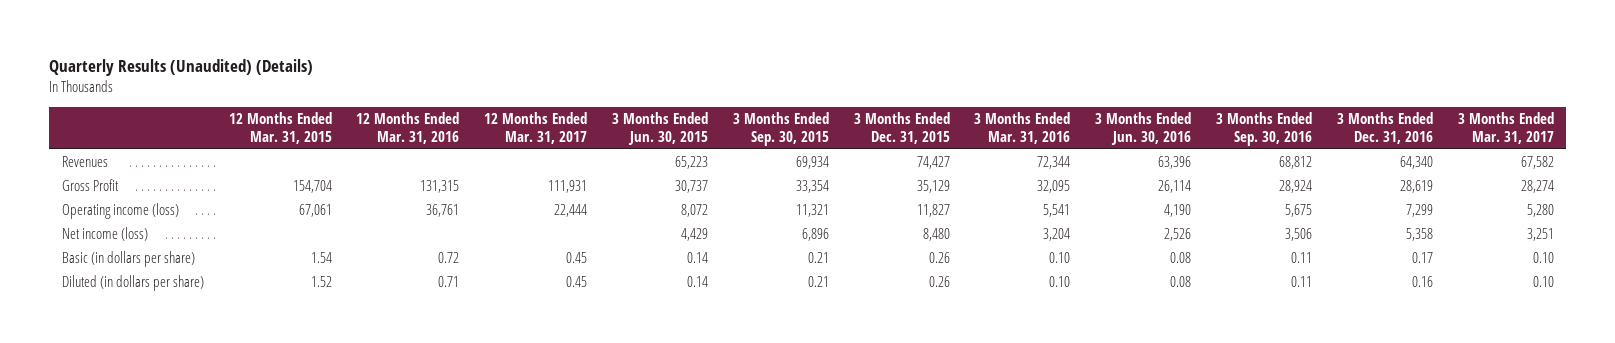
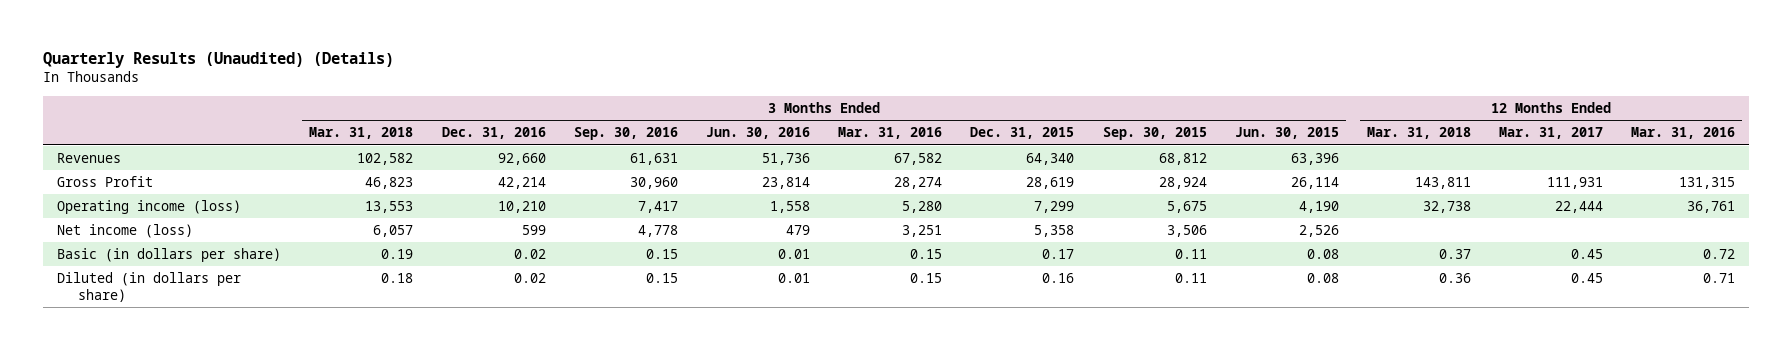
[228,112,332,145] 12 Months Ended Mar. 31, 2015 -> none
[1457,112,1554,145] 3 Months Ended Mar. 31, 2017 -> none
none -> [309,127,414,140] Mar. 31, 2018
none -> [1366,127,1471,140] Mar. 31, 2018
[675,156,709,170] 65,223 -> [1290,153,1339,166] 63,396
[795,156,829,170] 69,934 -> [1158,153,1207,166] 68,812
[916,156,950,170] 74,427 -> [1026,153,1075,166] 64,340
[1037,156,1071,170] 72,344 -> [894,153,943,166] 67,582
[1158,156,1192,170] 63,396 -> [761,153,810,166] 51,736
[1279,156,1313,170] 68,812 -> [629,153,678,166] 61,631
[1399,156,1433,170] 64,340 -> [497,153,546,166] 92,660
[675,180,709,194] 30,737 -> [1290,177,1339,190] 26,114
[795,180,829,194] 33,354 -> [1158,177,1207,190] 28,924
[916,180,950,194] 35,129 -> [1026,177,1075,190] 28,619
[1037,180,1071,194] 32,095 -> [894,177,943,190] 28,274
[1158,180,1192,194] 26,114 -> [761,177,810,190] 23,814
[1279,180,1313,194] 28,924 -> [629,177,678,190] 30,960
[1399,180,1433,194] 28,619 -> [497,177,546,190] 42,214
[681,204,709,218] 8,072 -> [1298,201,1339,214] 4,190
[795,204,829,218] 11,321 -> [1166,201,1207,214] 5,675
[916,204,950,218] 11,827 -> [1034,201,1075,214] 7,299
[1043,204,1071,218] 5,541 -> [902,201,943,214] 5,280
[1164,204,1192,218] 4,190 -> [769,201,810,214] 1,558
[1285,204,1313,218] 5,675 -> [637,201,678,214] 7,417
[1405,204,1433,218] 7,299 -> [497,201,546,214] 10,210
[681,228,709,242] 4,429 -> [1298,225,1339,238] 2,526
[801,228,829,242] 6,896 -> [1166,225,1207,238] 3,506
[922,228,950,242] 8,480 -> [1034,225,1075,238] 5,358
[1043,228,1071,242] 3,204 -> [902,225,943,238] 3,251
[1164,228,1192,242] 2,526 -> [785,225,810,236] 479
[1285,228,1313,242] 3,506 -> [637,225,678,238] 4,778
[1405,228,1433,242] 5,358 -> [521,225,546,236] 599
[687,252,709,264] 0.14 -> [1306,249,1339,260] 0.08
[807,252,829,264] 0.21 -> [1174,249,1207,260] 0.11
[928,252,950,264] 0.26 -> [1042,249,1075,260] 0.17
[1049,252,1071,264] 0.10 -> [910,249,943,260] 0.15
[1170,252,1192,264] 0.08 -> [777,249,810,260] 0.01
[1291,252,1313,264] 0.11 -> [645,249,678,260] 0.15
[1411,252,1433,264] 0.17 -> [513,249,546,260] 0.02
[687,276,709,288] 0.14 -> [1306,273,1339,284] 0.08
[807,276,829,288] 0.21 -> [1174,273,1207,284] 0.11
[928,276,950,288] 0.26 -> [1042,273,1075,284] 0.16
[1049,276,1071,288] 0.10 -> [910,273,943,284] 0.15
[1170,276,1192,288] 0.08 -> [777,273,810,284] 0.01
[1291,276,1313,288] 0.11 -> [645,273,678,284] 0.15
[1411,276,1433,288] 0.16 -> [513,273,546,284] 0.02

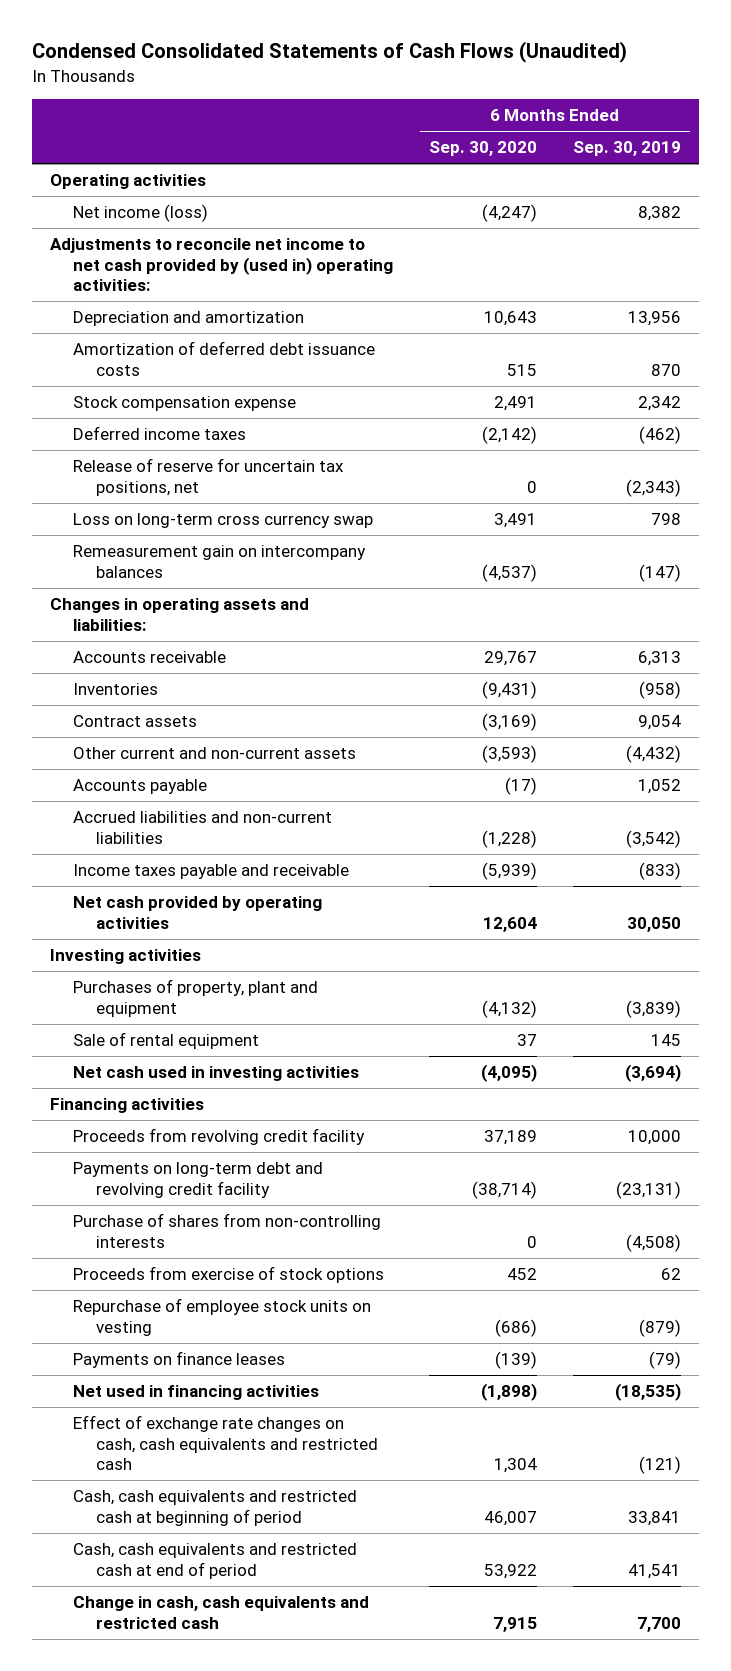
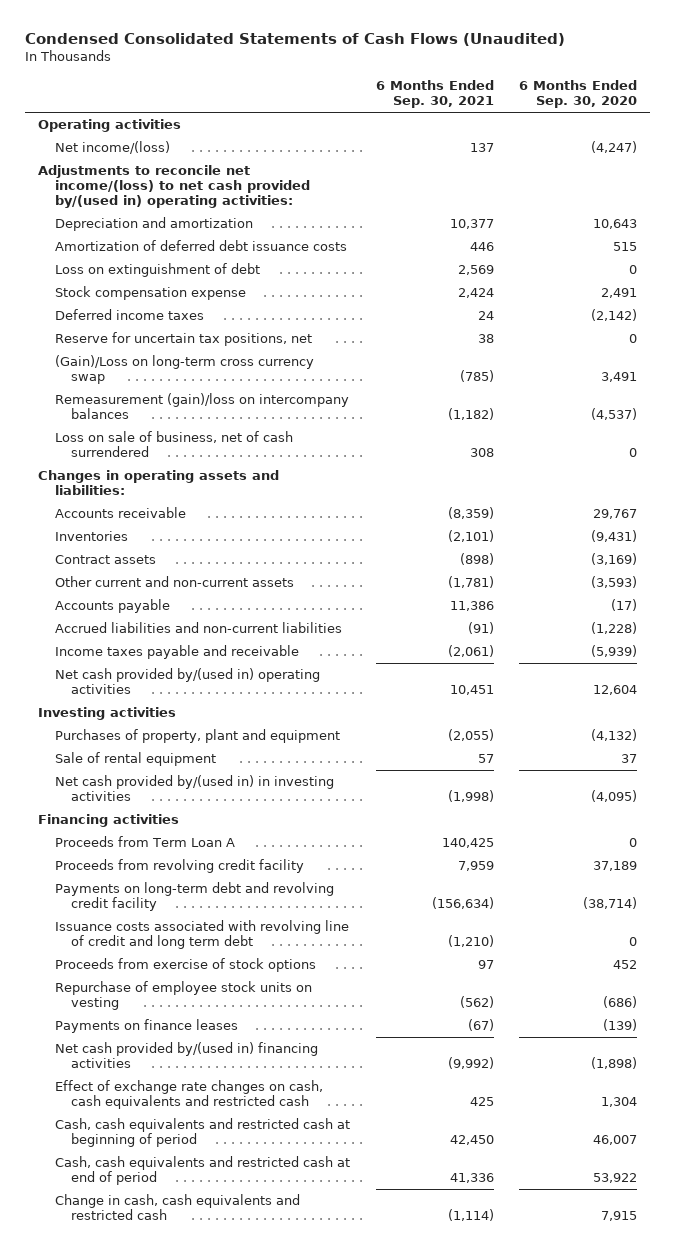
[573,141,682,157] Sep. 30, 2019 -> none
none -> [375,80,494,109] 6 Months Ended Sep. 30, 2021
[72,204,208,223] Net income (loss) -> [54,141,170,155] Net income/(loss)
[49,238,393,292] Adjustments to reconcile net income to net cash provided by (used in) operating activities: -> [37,165,310,209] Adjustments to reconcile net income/(loss) to net cash provided by/(used in) operating activities:
none -> [54,263,260,278] Loss on extinguishment of debt
[72,458,344,496] Release of reserve for uncertain tax positions, net -> [54,332,312,347] Reserve for uncertain tax positions, net
[72,513,373,529] Loss on long-term cross currency swap -> [54,355,314,385] (Gain)/Loss on long-term cross currency swap
[72,545,366,578] Remeasurement gain on intercompany balances -> [54,393,349,420] Remeasurement (gain)/loss on intercompany balances
none -> [54,431,293,458] Loss on sale of business, net of cash surrendered
[72,896,322,929] Net cash provided by operating activities -> [54,668,320,695] Net cash provided by/(used in) operating activities
[72,1066,359,1082] Net cash used in investing activities -> [54,775,334,802] Net cash provided by/(used in) in investing activities
none -> [54,836,235,848] Proceeds from Term Loan A
[72,1213,381,1248] Purchase of shares from non-controlling interests -> [54,920,349,950] Issuance costs associated with revolving line of credit and long term debt
[72,1385,319,1401] Net used in financing activities -> [54,1042,318,1069] Net cash provided by/(used in) financing activities

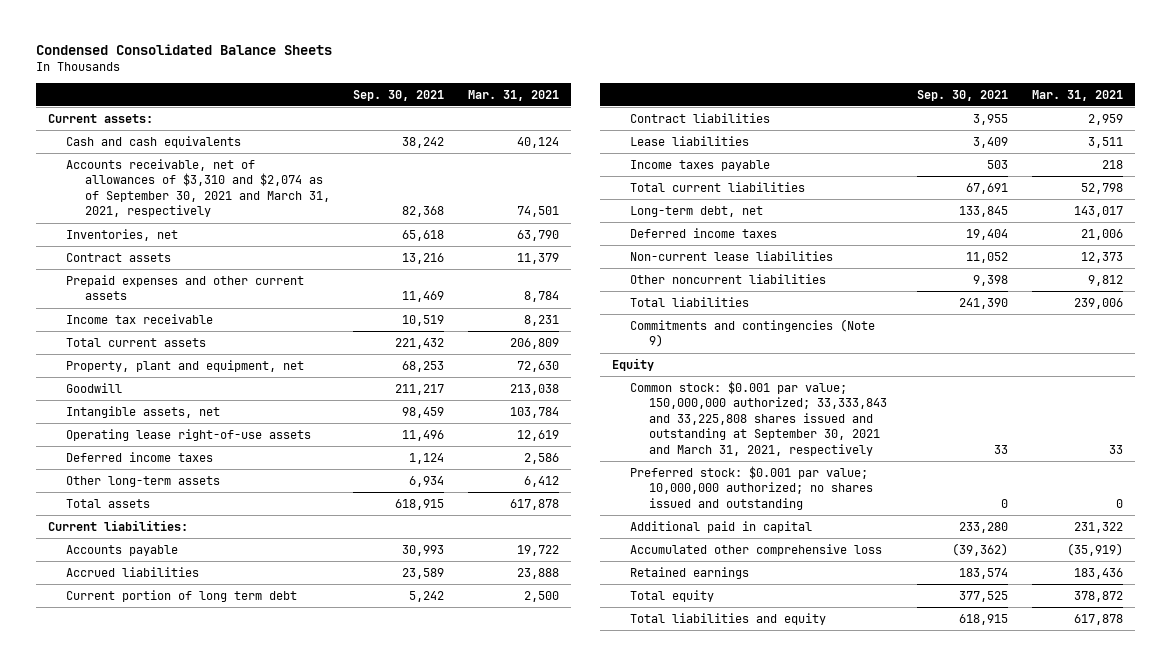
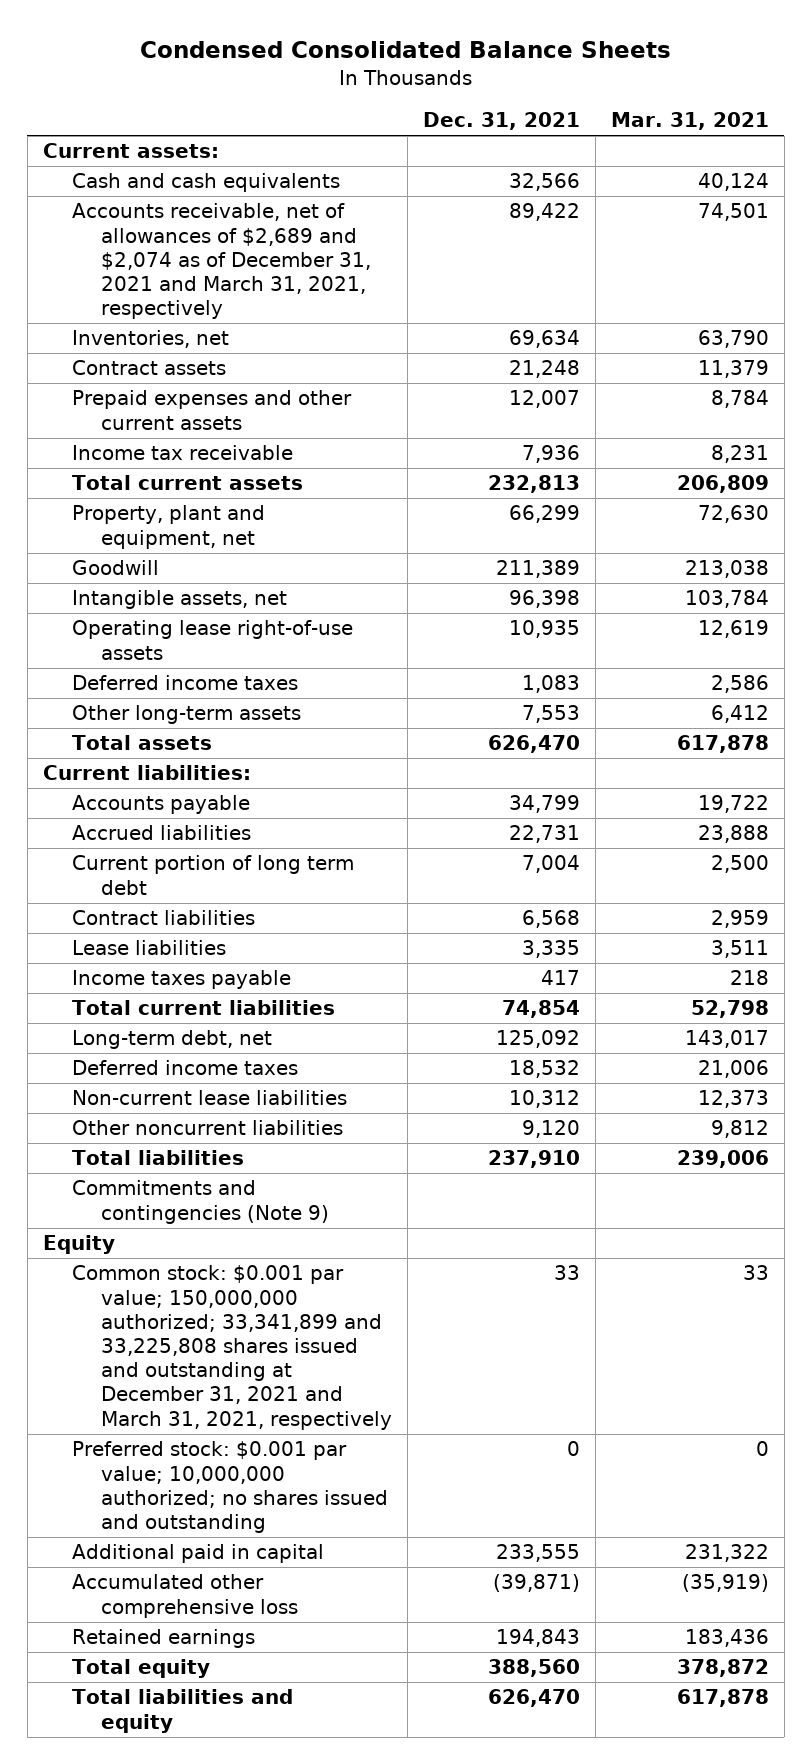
[353,89,445,101] Sep. 30, 2021 -> none
none -> [422,112,580,131] Dec. 31, 2021
[66,158,330,218] Accounts receivable, net of allowances of $3,310 and $2,074 as of September 30, 2021 and March 31, 2021, respectively -> [71,203,371,320] Accounts receivable, net of allowances of $2,689 and $2,074 as of December 31, 2021 and March 31, 2021, respectively
[630,380,887,456] Common stock: $0.001 par value; 150,000,000 authorized; 33,333,843 and 33,225,808 shares issued and outstanding at September 30, 2021 and March 31, 2021, respectively -> [71,1265,392,1430] Common stock: $0.001 par value; 150,000,000 authorized; 33,341,899 and 33,225,808 shares issued and outstanding at December 31, 2021 and March 31, 2021, respectively

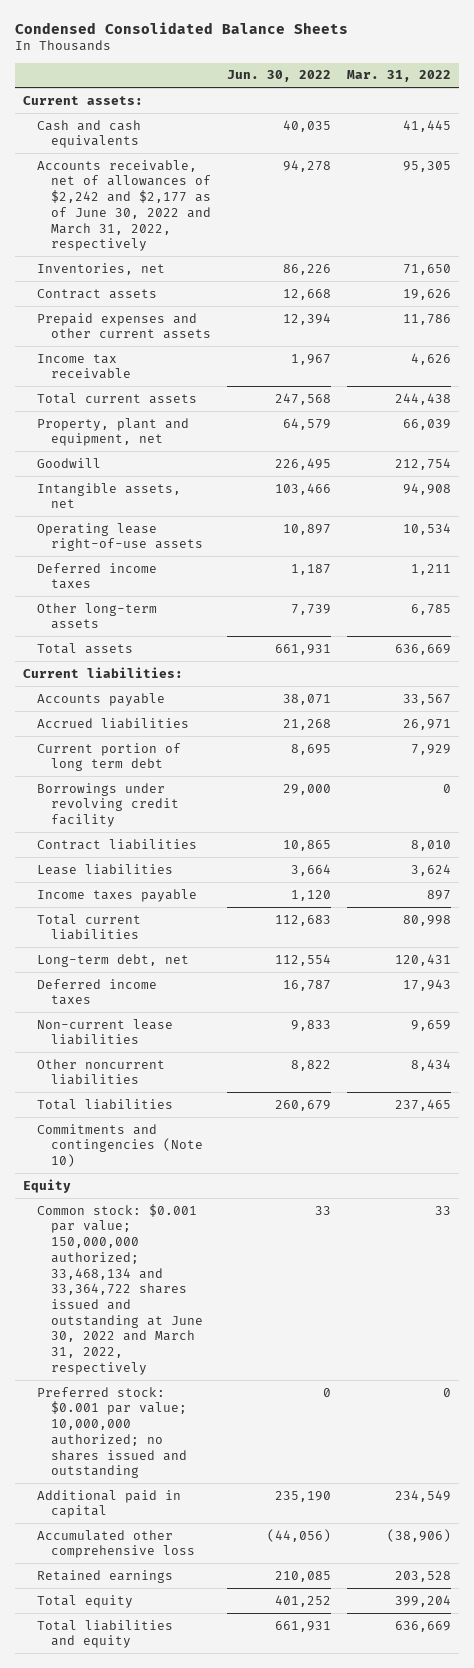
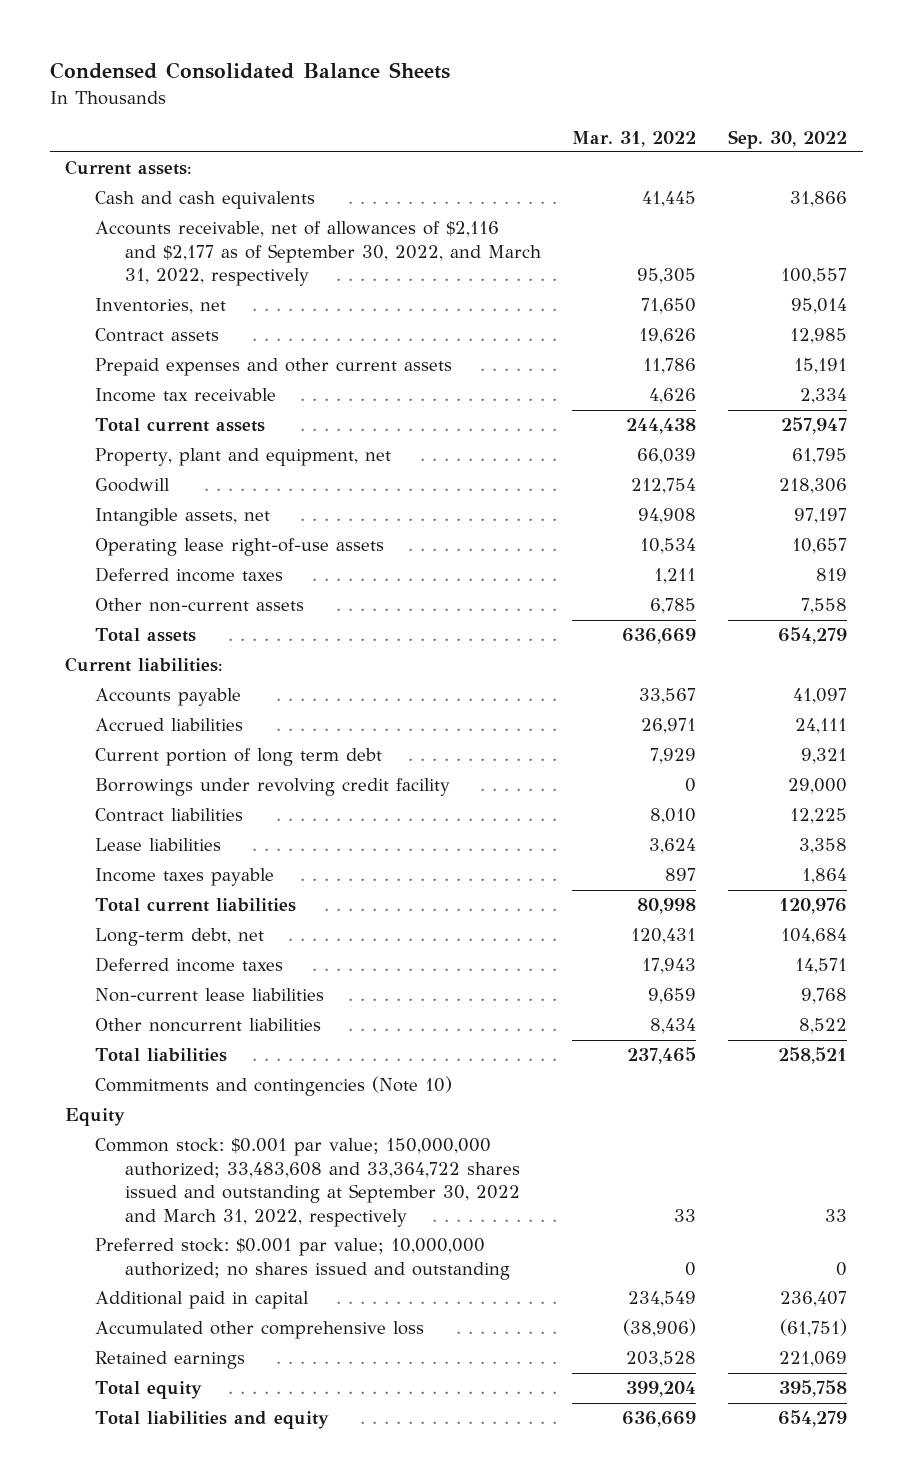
[227,70,332,83] Jun. 30, 2022 -> none
none -> [727,129,847,149] Sep. 30, 2022
[37,159,212,252] Accounts receivable, net of allowances of $2,242 and $2,177 as of June 30, 2022 and March 31, 2022, respectively -> [95,221,541,287] Accounts receivable, net of allowances of $2,116 and $2,177 as of September 30, 2022, and March 31, 2022, respectively
[37,602,158,630] Other long-term assets -> [95,598,305,613] Other non-current assets
[37,1203,204,1375] Common stock: $0.001 par value; 150,000,000 authorized; 33,468,134 and 33,364,722 shares issued and outstanding at June 30, 2022 and March 31, 2022, respectively -> [95,1138,520,1227] Common stock: $0.001 par value; 150,000,000 authorized; 33,483,608 and 33,364,722 shares issued and outstanding at September 30, 2022 and March 31, 2022, respectively

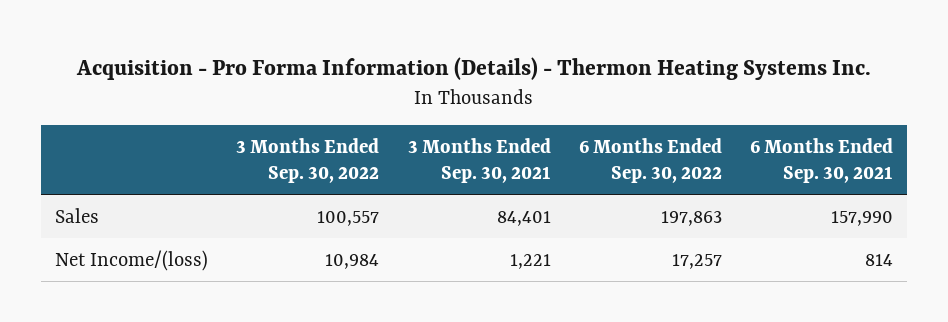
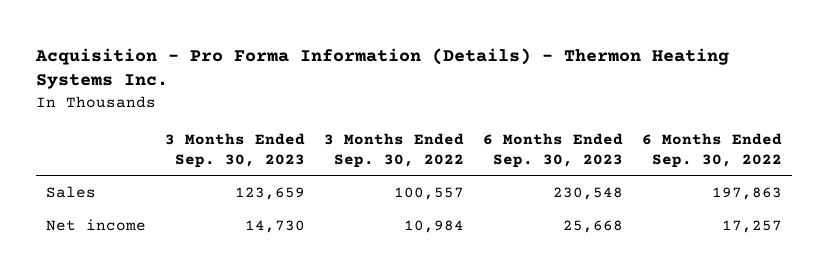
[407,137,551,184] 3 Months Ended Sep. 30, 2021 -> none
[750,137,894,184] 6 Months Ended Sep. 30, 2021 -> none
none -> [164,132,305,168] 3 Months Ended Sep. 30, 2023
none -> [483,132,624,168] 6 Months Ended Sep. 30, 2023
[55,249,209,271] Net Income/(loss) -> [45,218,146,231] Net income

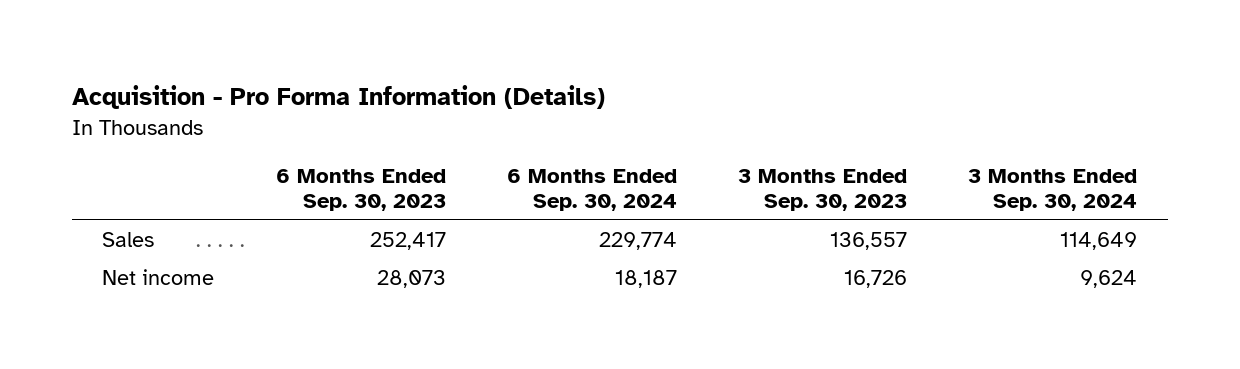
[35,47,730,90] Acquisition - Pro Forma Information (Details) - Thermon Heating Systems Inc. -> [71,85,605,110] Acquisition - Pro Forma Information (Details)
[323,132,464,168] 3 Months Ended Sep. 30, 2022 -> none
[642,132,783,168] 6 Months Ended Sep. 30, 2022 -> none
none -> [506,168,677,212] 6 Months Ended Sep. 30, 2024
none -> [968,168,1138,212] 3 Months Ended Sep. 30, 2024
[234,186,305,200] 123,659 -> [830,232,908,251] 136,557
[553,186,624,200] 230,548 -> [369,232,446,251] 252,417
[244,219,305,233] 14,730 -> [844,270,908,289] 16,726
[563,219,624,233] 25,668 -> [376,270,446,289] 28,073

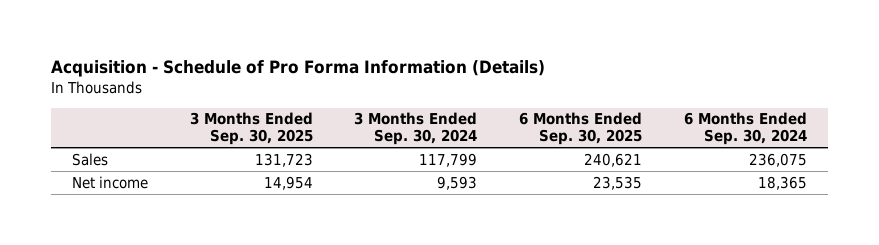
[71,85,605,110] Acquisition - Pro Forma Information (Details) -> [50,60,545,78] Acquisition - Schedule of Pro Forma Information (Details)
[275,168,446,212] 6 Months Ended Sep. 30, 2023 -> none
[738,168,908,212] 3 Months Ended Sep. 30, 2023 -> none
none -> [189,112,313,146] 3 Months Ended Sep. 30, 2025
none -> [519,112,643,146] 6 Months Ended Sep. 30, 2025
[598,232,677,251] 229,774 -> [749,152,808,167] 236,075
[1060,232,1138,251] 114,649 -> [419,152,478,167] 117,799
[614,270,677,289] 18,187 -> [758,175,808,190] 18,365
[1080,270,1138,289] 9,624 -> [437,175,478,190] 9,593

